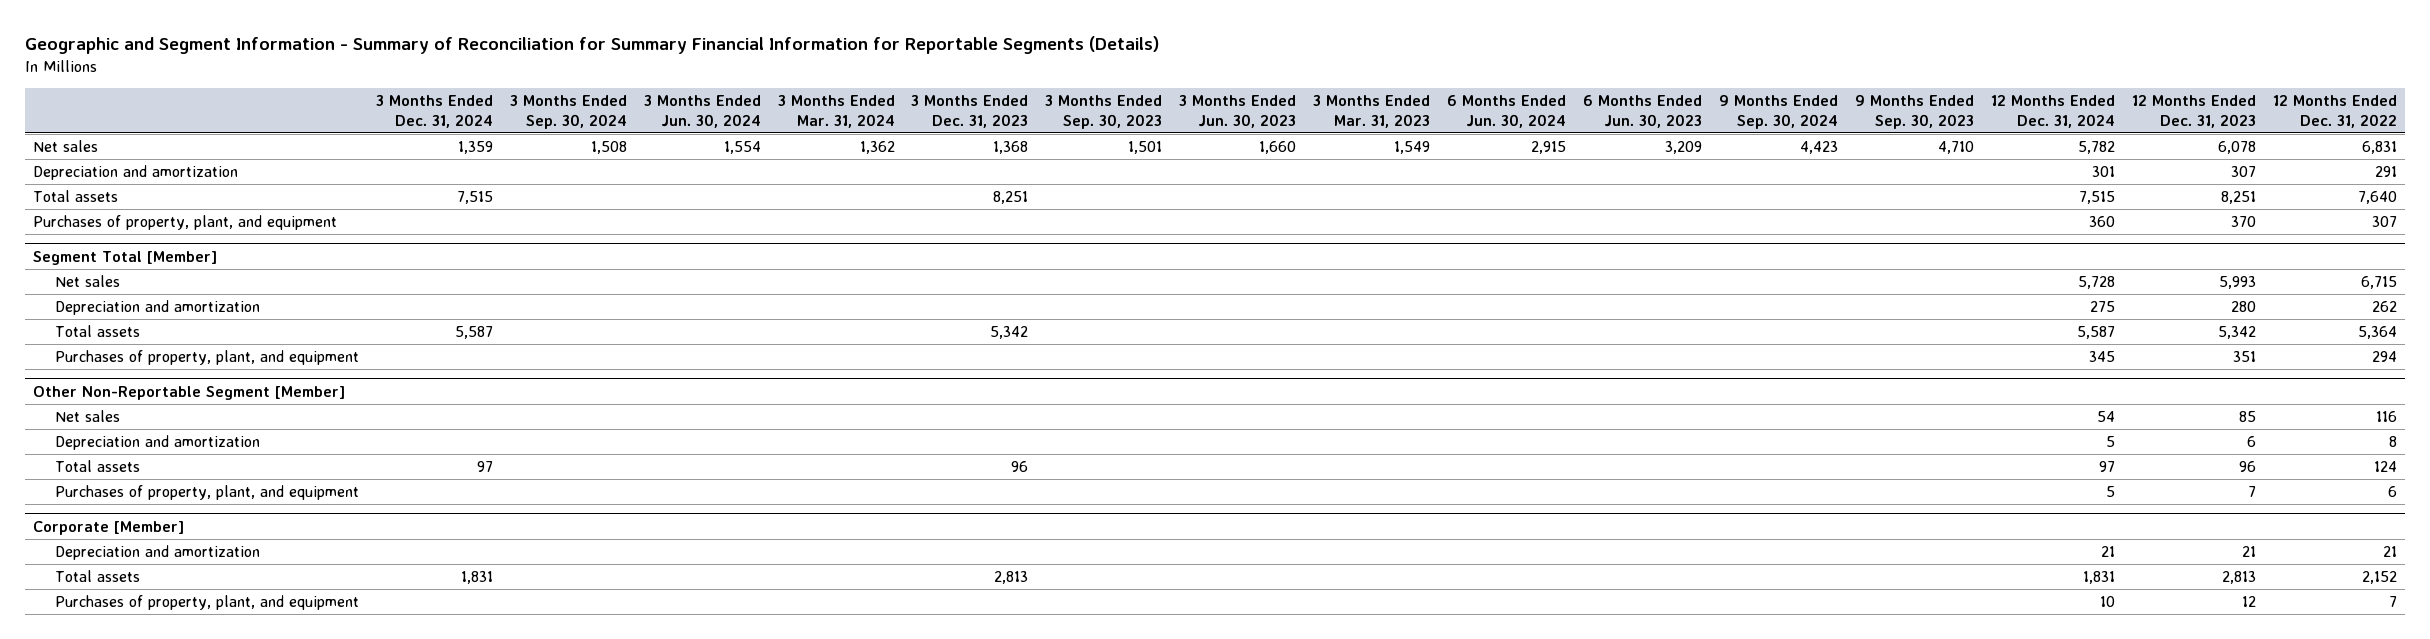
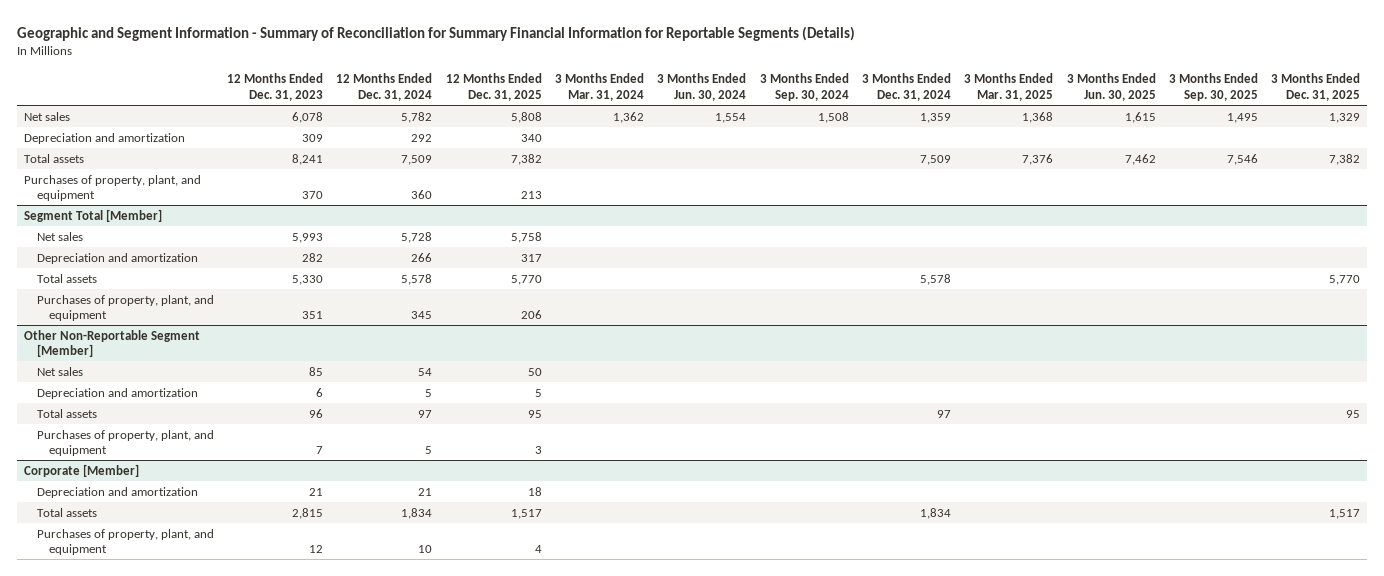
[911,94,1029,128] 3 Months Ended Dec. 31, 2023 -> none
[1045,94,1163,129] 3 Months Ended Sep. 30, 2023 -> none
[1179,94,1297,128] 3 Months Ended Jun. 30, 2023 -> none
[1313,94,1431,128] 3 Months Ended Mar. 31, 2023 -> none
[1447,94,1567,128] 6 Months Ended Jun. 30, 2024 -> none
[1583,94,1703,128] 6 Months Ended Jun. 30, 2023 -> none
[1718,94,1838,129] 9 Months Ended Sep. 30, 2024 -> none
[1854,94,1974,129] 9 Months Ended Sep. 30, 2023 -> none
[2272,94,2397,128] 12 Months Ended Dec. 31, 2022 -> none
none -> [445,73,542,102] 12 Months Ended Dec. 31, 2025
none -> [964,73,1054,102] 3 Months Ended Mar. 31, 2025
none -> [1066,73,1156,102] 3 Months Ended Jun. 30, 2025
none -> [1169,73,1259,102] 3 Months Ended Sep. 30, 2025
none -> [1271,73,1361,102] 3 Months Ended Dec. 31, 2025
[2091,165,2115,177] 301 -> [411,133,433,142] 292
[2230,165,2256,177] 307 -> [301,133,323,142] 309
[456,190,493,204] 7,515 -> [919,154,951,165] 7,509
[2078,190,2115,204] 7,515 -> [401,154,433,165] 7,509
[2220,190,2256,204] 8,251 -> [291,153,323,165] 8,241
[2089,300,2115,312] 275 -> [411,252,433,262] 266
[2230,300,2256,312] 280 -> [301,252,323,262] 282
[454,325,493,339] 5,587 -> [919,273,951,285] 5,578
[2076,325,2115,339] 5,587 -> [401,273,433,285] 5,578
[2217,325,2256,339] 5,342 -> [291,274,323,285] 5,330
[460,570,493,584] 1,831 -> [919,507,951,519] 1,834
[2082,570,2115,584] 1,831 -> [401,507,433,519] 1,834
[2221,570,2256,584] 2,813 -> [291,507,323,519] 2,815

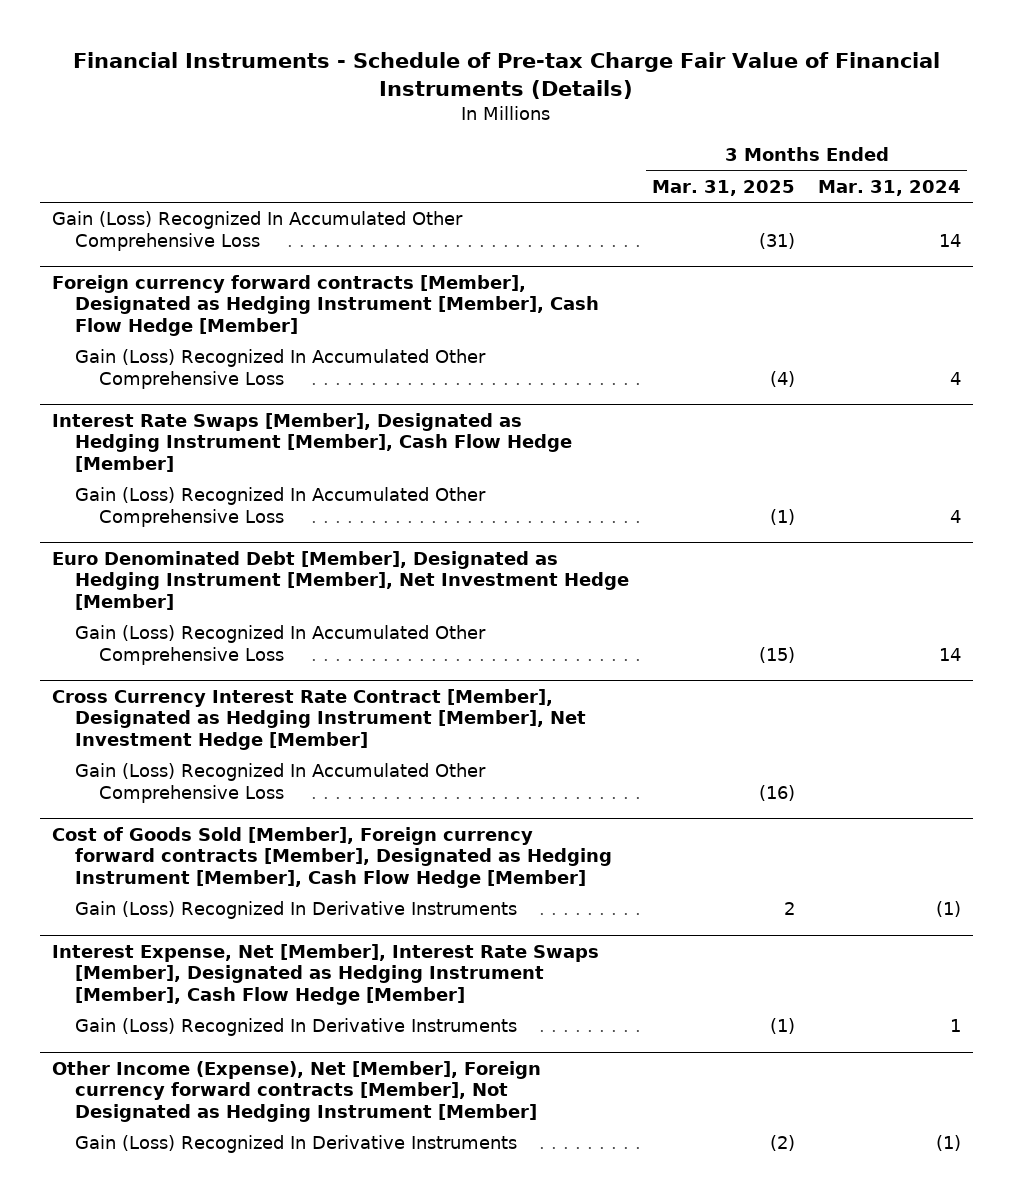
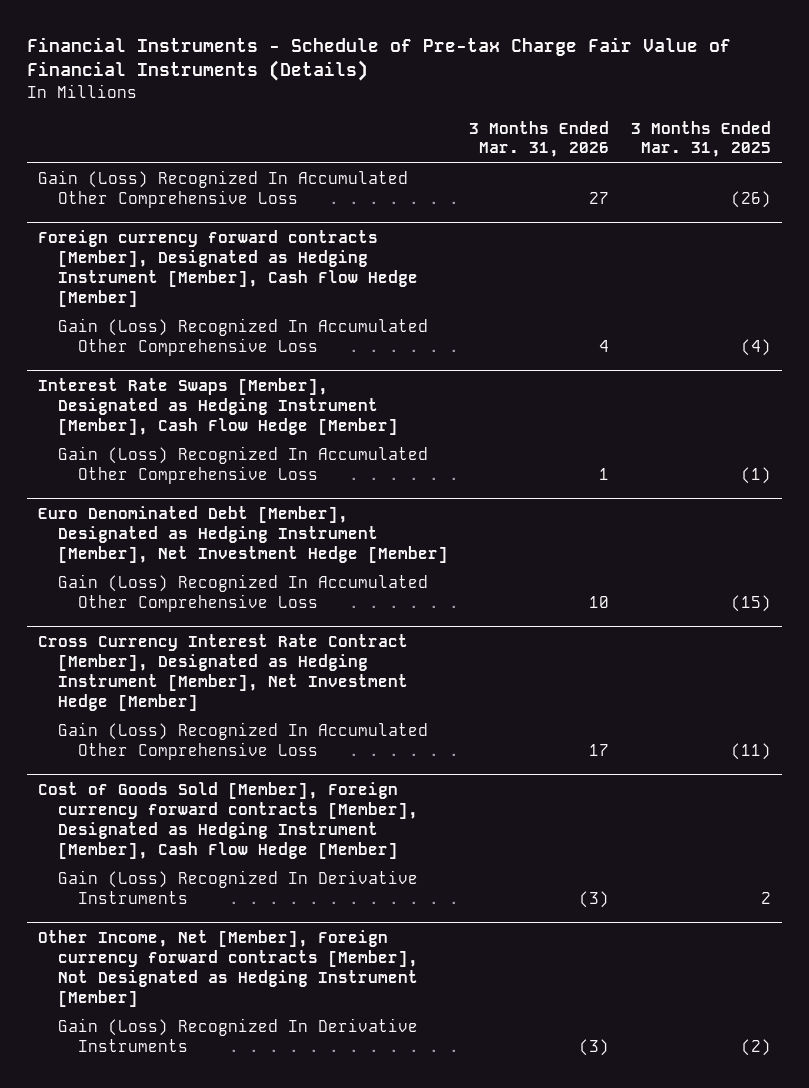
[818,179,962,196] Mar. 31, 2024 -> none
none -> [469,120,610,158] 3 Months Ended Mar. 31, 2026
[759,232,796,249] (31) -> [730,191,771,209] (26)
[759,784,796,801] (16) -> [730,743,771,761] (11)
[51,944,599,1005] Interest Expense, Net [Member], Interest Rate Swaps [Member], Designated as Hedging Instrument [Member], Cash Flow Hedge [Member] -> none
[75,1018,518,1037] Gain (Loss) Recognized In Derivative Instruments -> none
[51,1061,541,1122] Other Income (Expense), Net [Member], Foreign currency forward contracts [Member], Not Designated as Hedging Instrument [Member] -> [37,930,418,1007] Other Income, Net [Member], Foreign currency forward contracts [Member], Not Designated as Hedging Instrument [Member]

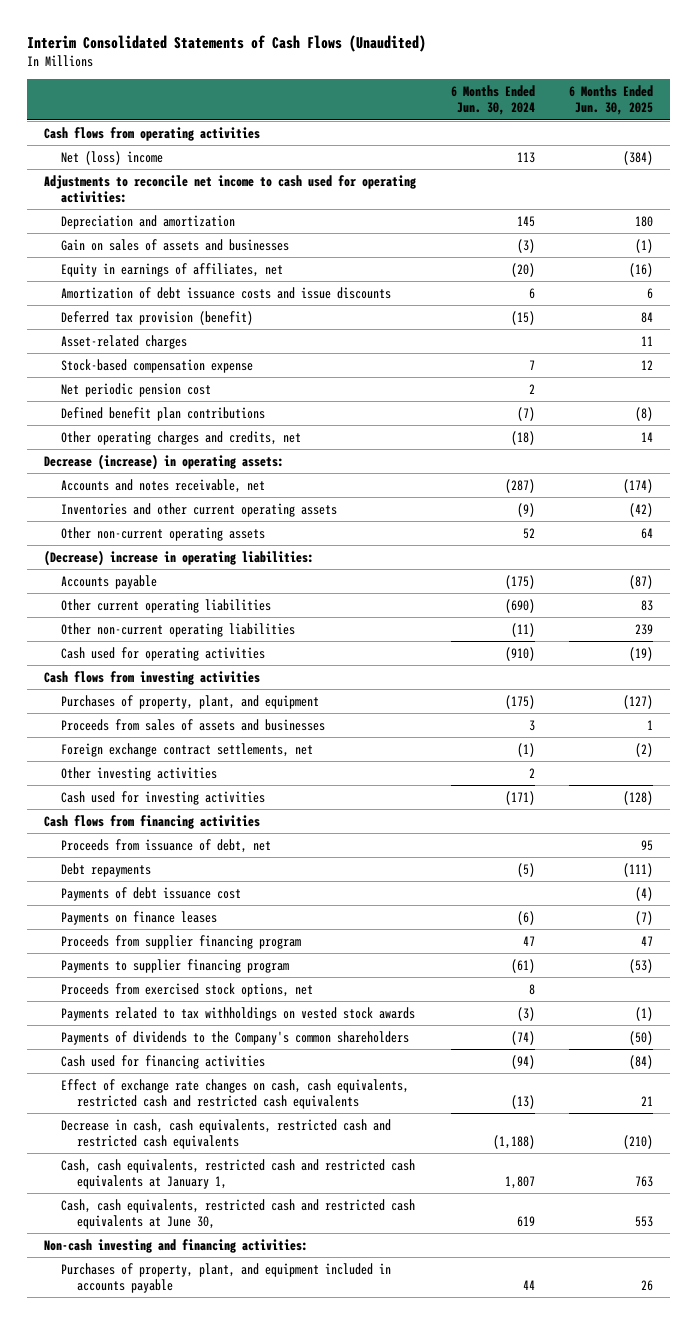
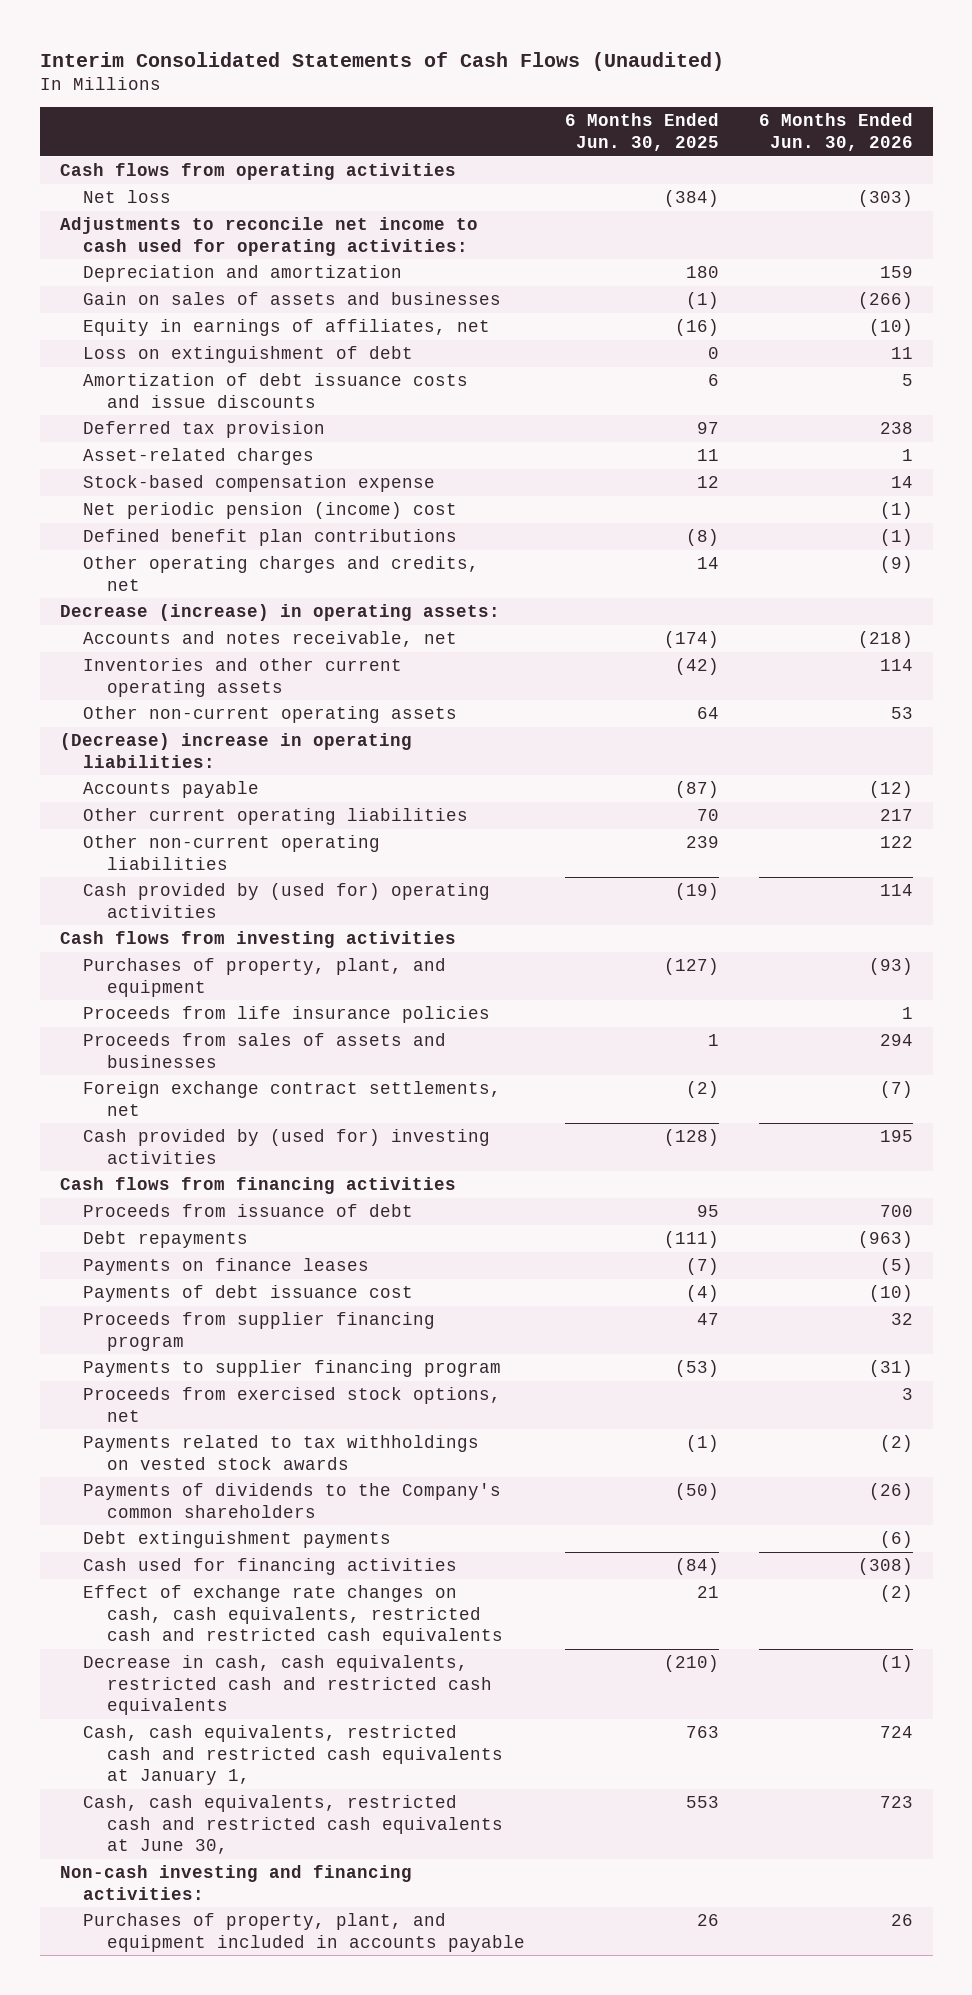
[450,84,535,116] 6 Months Ended Jun. 30, 2024 -> none
none -> [758,113,913,151] 6 Months Ended Jun. 30, 2026
[60,150,163,165] Net (loss) income -> [83,190,172,204] Net loss
none -> [83,346,414,364] Loss on extinguishment of debt
[60,310,253,325] Deferred tax provision (benefit) -> [83,421,326,439] Deferred tax provision
[640,311,653,323] 84 -> [696,422,719,435] 97
[60,382,211,397] Net periodic pension cost -> [83,502,458,520] Net periodic pension (income) cost
[640,599,653,611] 83 -> [696,809,719,822] 70
[60,646,265,661] Cash used for operating activities -> [83,883,491,918] Cash provided by (used for) operating activities
none -> [83,1006,491,1024] Proceeds from life insurance policies
[60,766,217,781] Other investing activities -> none
[60,790,265,805] Cash used for investing activities -> [83,1129,491,1164] Cash provided by (used for) investing activities
[60,838,271,853] Proceeds from issuance of debt, net -> [83,1204,414,1218] Proceeds from issuance of debt
[60,886,241,901] Payments of debt issuance cost -> [83,1285,414,1303] Payments of debt issuance cost
none -> [83,1531,392,1549] Debt extinguishment payments

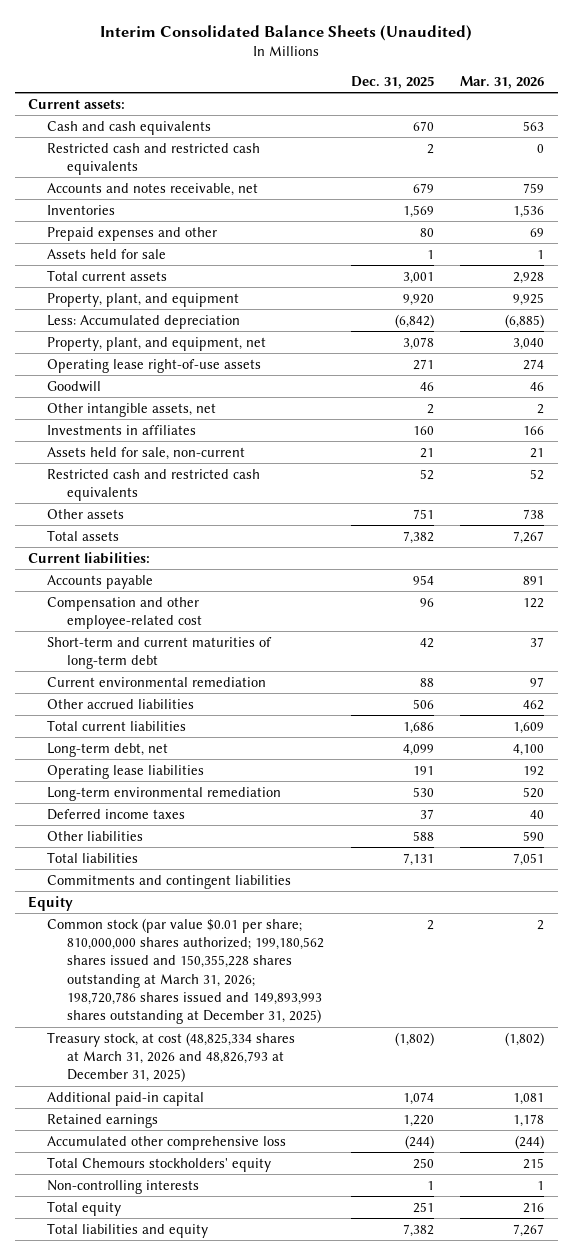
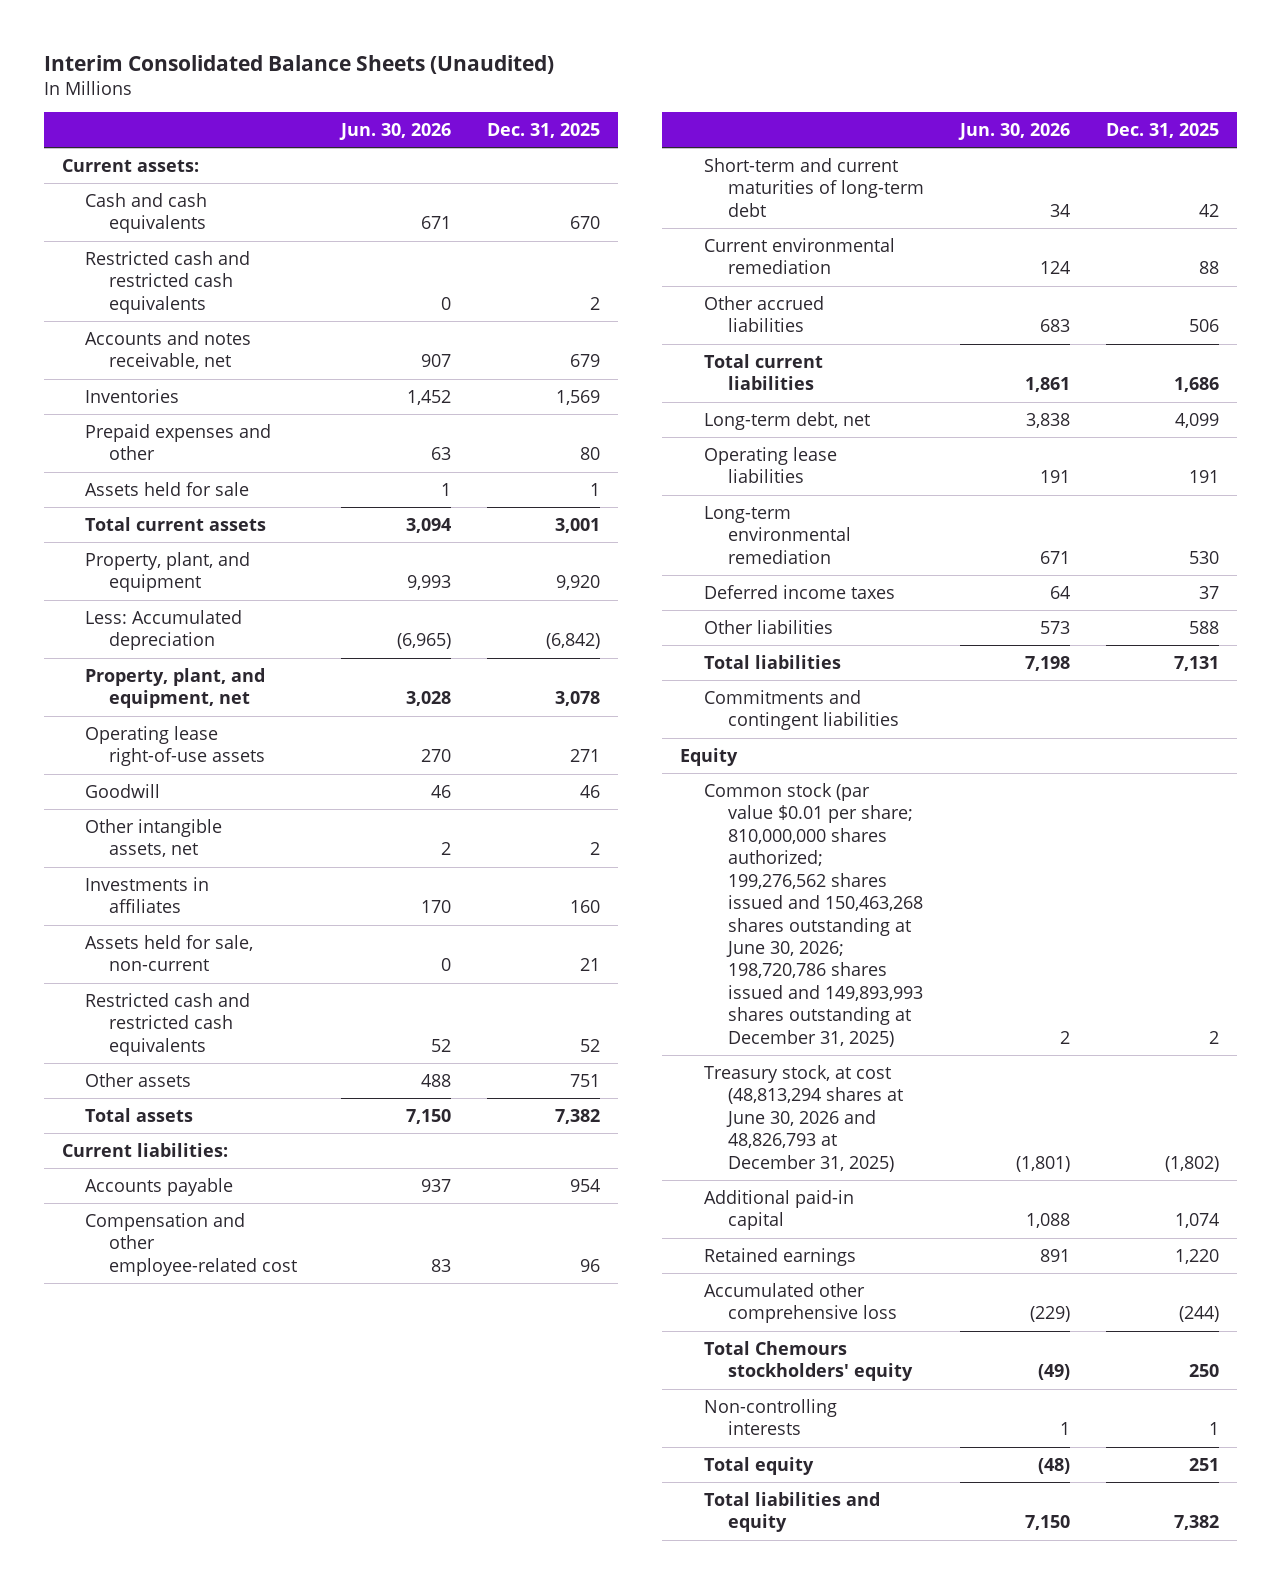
[460,76,545,90] Mar. 31, 2026 -> none
none -> [339,123,452,141] Jun. 30, 2026
[47,917,324,1025] Common stock (par value $0.01 per share; 810,000,000 shares authorized; 199,180,562 shares issued and 150,355,228 shares outstanding at March 31, 2026; 198,720,786 shares issued and 149,893,993 shares outstanding at December 31, 2025) -> [703,782,923,1047] Common stock (par value $0.01 per share; 810,000,000 shares authorized; 199,276,562 shares issued and 150,463,268 shares outstanding at June 30, 2026; 198,720,786 shares issued and 149,893,993 shares outstanding at December 31, 2025)
[47,1031,296,1083] Treasury stock, at cost (48,825,334 shares at March 31, 2026 and 48,826,793 at December 31, 2025) -> [703,1064,903,1172] Treasury stock, at cost (48,813,294 shares at June 30, 2026 and 48,826,793 at December 31, 2025)

